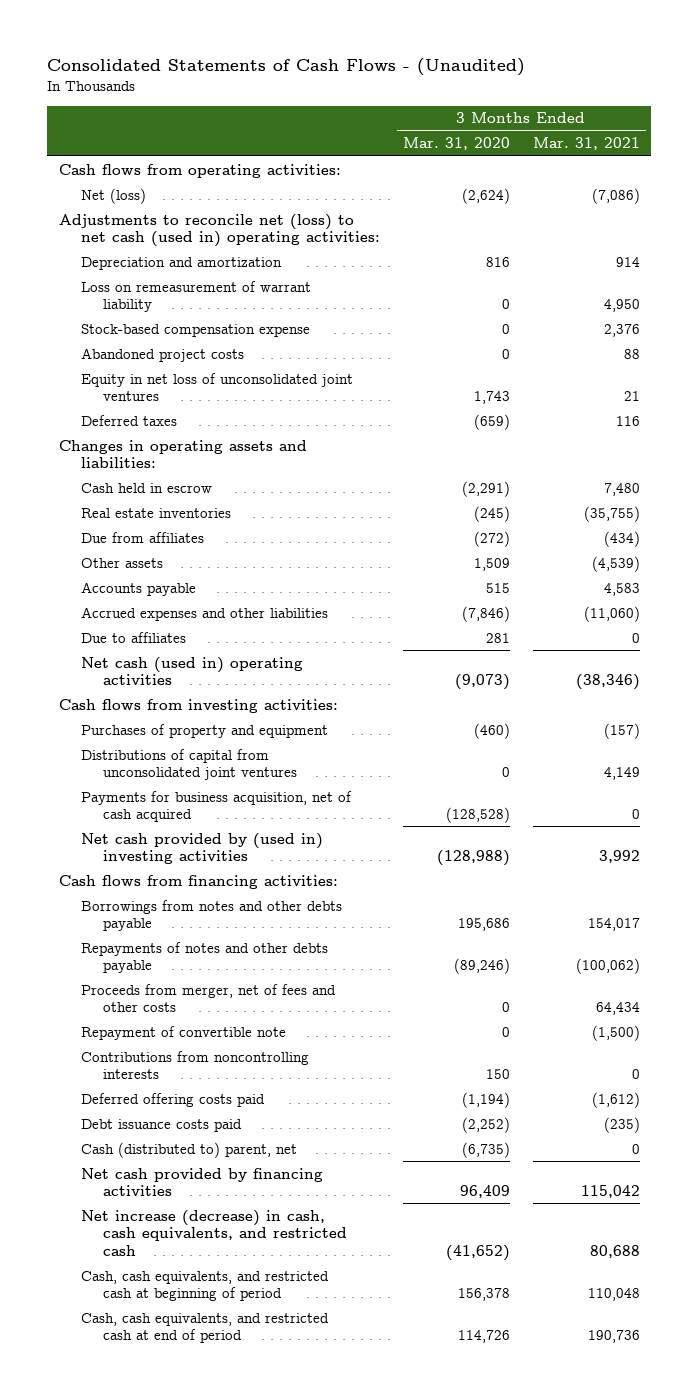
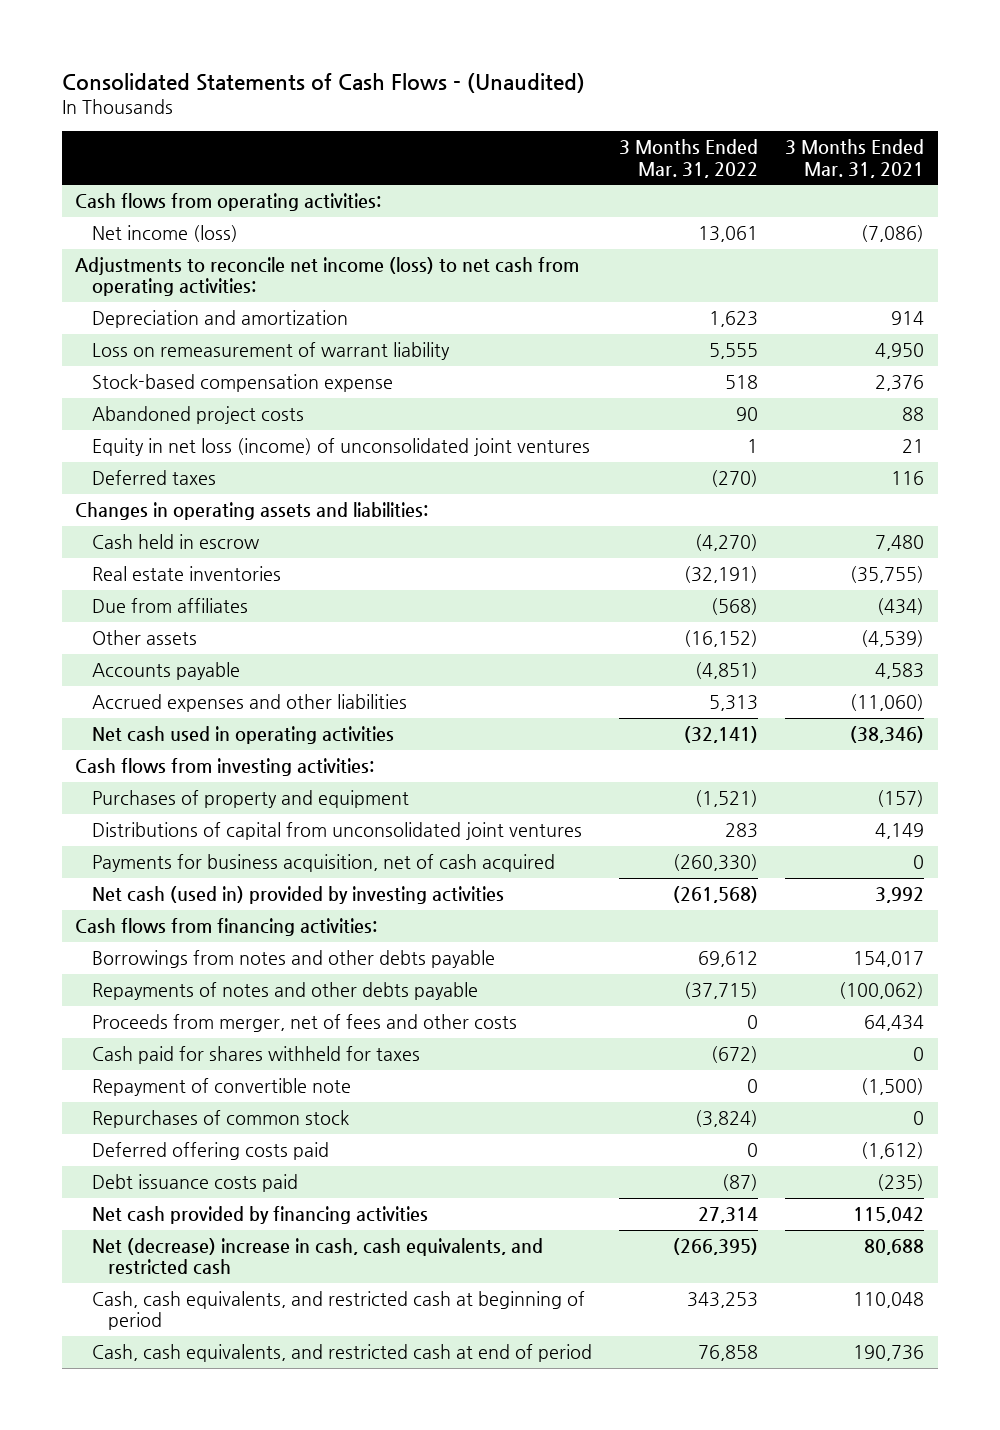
[402,137,510,151] Mar. 31, 2020 -> none
none -> [619,139,759,178] 3 Months Ended Mar. 31, 2022
[80,187,146,204] Net (loss) -> [91,225,238,243] Net income (loss)
[58,213,380,248] Adjustments to reconcile net (loss) to net cash (used in) operating activities: -> [75,257,580,297] Adjustments to reconcile net income (loss) to net cash from operating activities:
[80,372,353,402] Equity in net loss of unconsolidated joint ventures -> [91,438,590,457] Equity in net loss (income) of unconsolidated joint ventures
[80,631,186,643] Due to affiliates -> none
[80,656,303,686] Net cash (used in) operating activities -> [91,726,394,745] Net cash used in operating activities
[80,832,323,865] Net cash provided by (used in) investing activities -> [91,886,504,905] Net cash (used in) provided by investing activities
none -> [91,1046,420,1065] Cash paid for shares withheld for taxes
[80,1050,309,1080] Contributions from noncontrolling interests -> none
none -> [91,1110,349,1129] Repurchases of common stock
[80,1141,297,1158] Cash (distributed to) parent, net -> none
[80,1209,348,1256] Net increase (decrease) in cash, cash equivalents, and restricted cash -> [91,1238,543,1276] Net (decrease) increase in cash, cash equivalents, and restricted cash

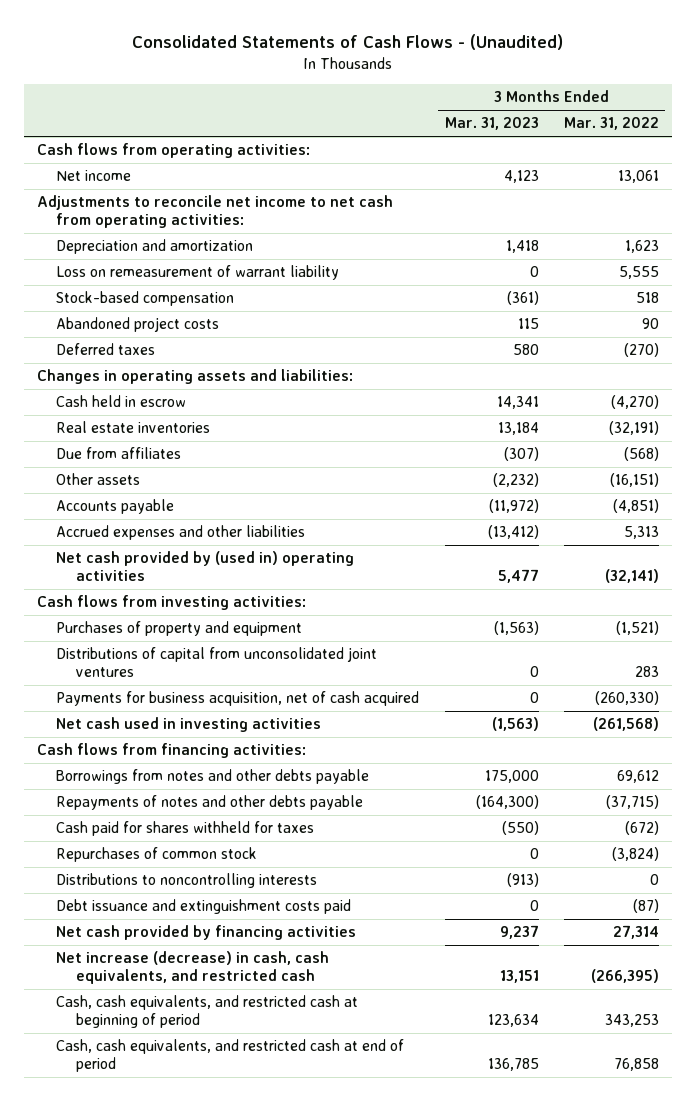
[785,139,925,178] 3 Months Ended Mar. 31, 2021 -> none
none -> [444,117,539,131] Mar. 31, 2023
[91,225,238,243] Net income (loss) -> [56,170,132,182] Net income
[75,257,580,297] Adjustments to reconcile net income (loss) to net cash from operating activities: -> [36,195,393,229] Adjustments to reconcile net income to net cash from operating activities:
[91,374,393,393] Stock-based compensation expense -> [56,291,235,307] Stock-based compensation
[91,438,590,457] Equity in net loss (income) of unconsolidated joint ventures -> none
[684,630,759,648] (16,152) -> [609,473,659,488] (16,151)
[91,726,394,745] Net cash used in operating activities -> [56,551,355,582] Net cash provided by (used in) operating activities
[91,886,504,905] Net cash (used in) provided by investing activities -> [56,717,322,733] Net cash used in investing activities
[91,1014,517,1033] Proceeds from merger, net of fees and other costs -> none
[91,1078,351,1097] Repayment of convertible note -> none
[91,1142,329,1161] Deferred offering costs paid -> none
none -> [56,873,318,889] Distributions to noncontrolling interests
[91,1174,298,1193] Debt issuance costs paid -> [56,899,352,915] Debt issuance and extinguishment costs paid
[91,1238,543,1276] Net (decrease) increase in cash, cash equivalents, and restricted cash -> [56,951,330,985] Net increase (decrease) in cash, cash equivalents, and restricted cash

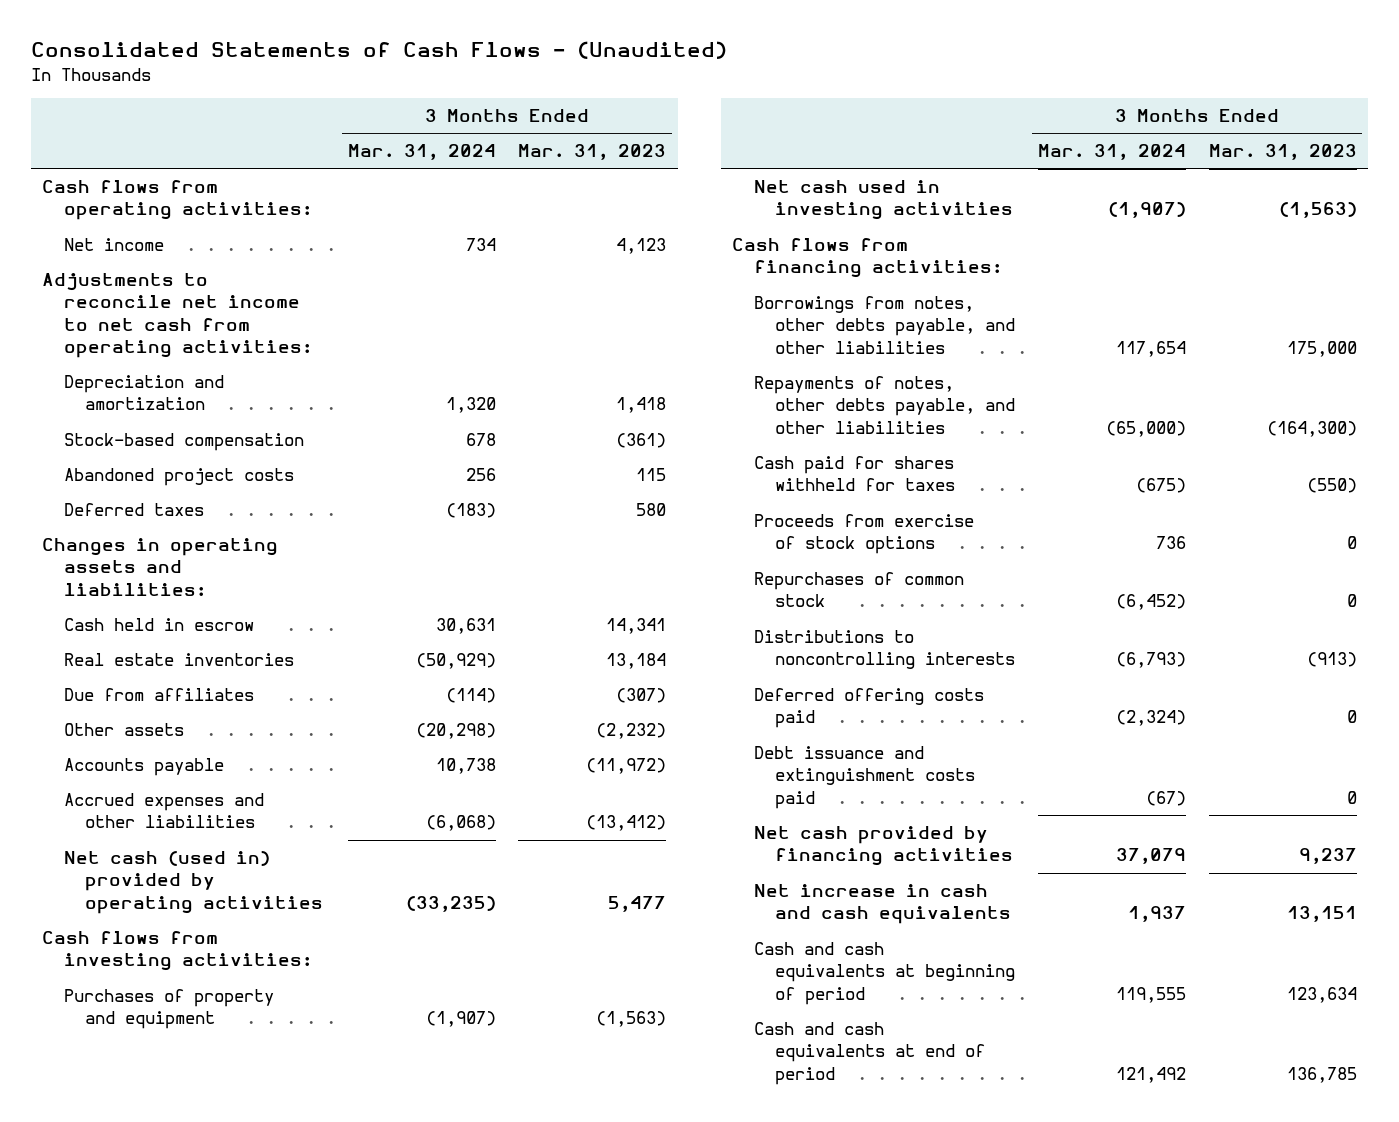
[563,117,659,131] Mar. 31, 2022 -> none
none -> [347,144,496,161] Mar. 31, 2024
[56,265,340,281] Loss on remeasurement of warrant liability -> none
[56,551,355,582] Net cash provided by (used in) operating activities -> [63,851,323,914] Net cash (used in) provided by operating activities
[56,647,378,678] Distributions of capital from unconsolidated joint ventures -> none
[56,691,420,707] Payments for business acquisition, net of cash acquired -> none
[56,769,370,785] Borrowings from notes and other debts payable -> [753,296,1016,354] Borrowings from notes, other debts payable, and other liabilities
[56,795,364,811] Repayments of notes and other debts payable -> [753,376,1016,434] Repayments of notes, other debts payable, and other liabilities
none -> [753,514,974,555] Proceeds from exercise of stock options
none -> [753,688,984,729] Deferred offering costs paid
[56,951,330,985] Net increase (decrease) in cash, cash equivalents, and restricted cash -> [753,884,1012,925] Net increase in cash and cash equivalents
[56,995,359,1029] Cash, cash equivalents, and restricted cash at beginning of period -> [753,942,1016,1005] Cash and cash equivalents at beginning of period
[56,1039,405,1073] Cash, cash equivalents, and restricted cash at end of period -> [753,1022,986,1085] Cash and cash equivalents at end of period

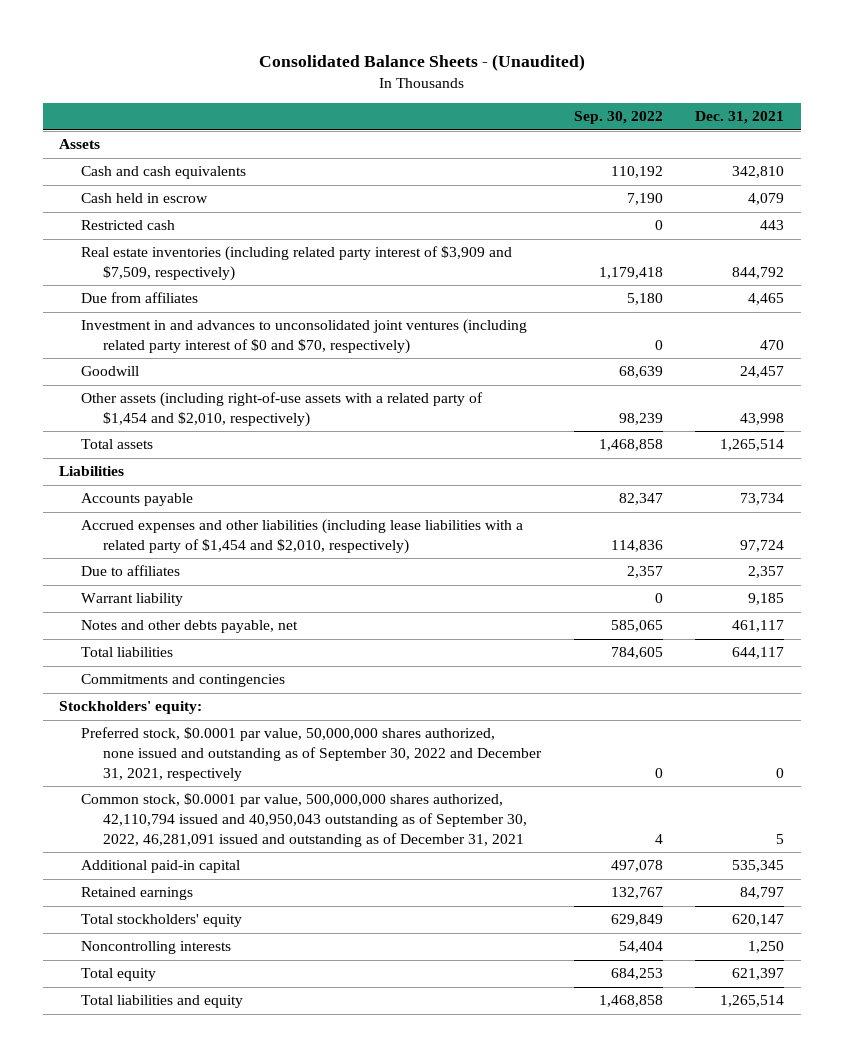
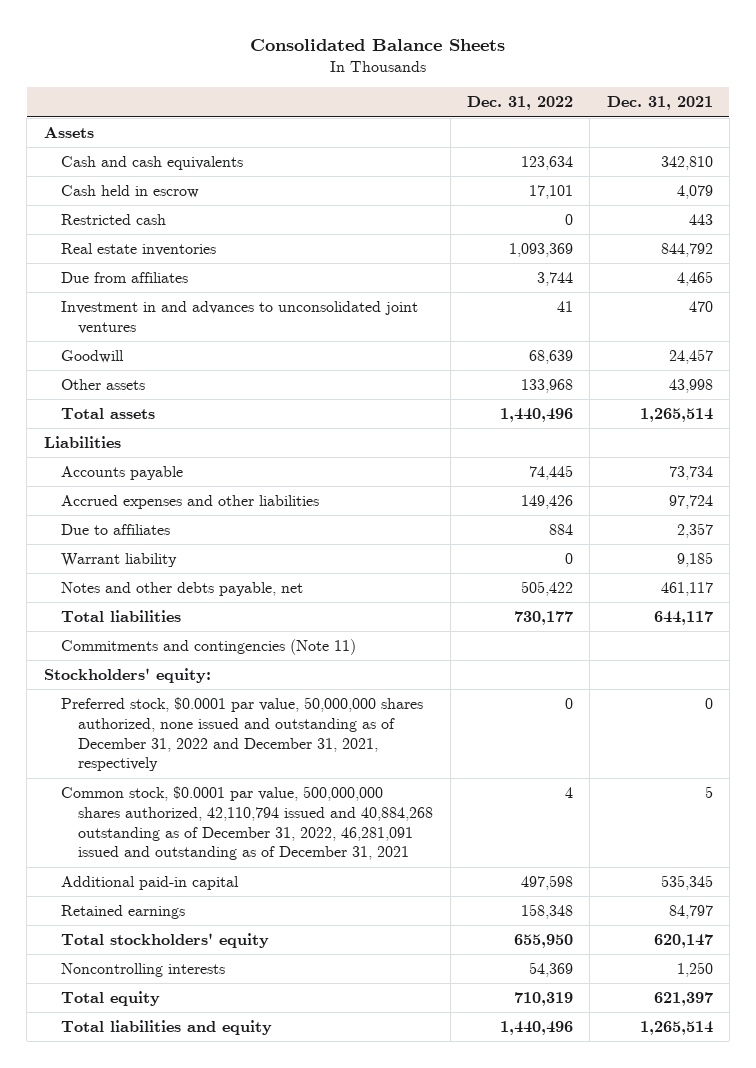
[258,53,585,71] Consolidated Balance Sheets - (Unaudited) -> [250,38,506,51] Consolidated Balance Sheets
[573,111,663,125] Sep. 30, 2022 -> none
none -> [466,96,573,111] Dec. 31, 2022
[81,246,513,281] Real estate inventories (including related party interest of $3,909 and $7,509, respectively) -> [61,243,217,257] Real estate inventories
[81,319,528,354] Investment in and advances to unconsolidated joint ventures (including related party interest of $0 and $70, respectively) -> [61,301,419,334] Investment in and advances to unconsolidated joint ventures
[81,392,484,427] Other assets (including right-of-use assets with a related party of $1,454 and $2,010, respectively) -> [61,379,146,391] Other assets
[81,519,524,554] Accrued expenses and other liabilities (including lease liabilities with a related party of $1,454 and $2,010, respectively) -> [61,495,320,510] Accrued expenses and other liabilities
[81,674,286,688] Commitments and contingencies -> [61,639,357,656] Commitments and contingencies (Note 11)
[81,727,543,781] Preferred stock, $0.0001 par value, 50,000,000 shares authorized, none issued and outstanding as of September 30, 2022 and December 31, 2021, respectively -> [61,697,424,772] Preferred stock, $0.0001 par value, 50,000,000 shares authorized, none issued and outstanding as of December 31, 2022 and December 31, 2021, respectively
[81,793,528,847] Common stock, $0.0001 par value, 500,000,000 shares authorized, 42,110,794 issued and 40,950,043 outstanding as of September 30, 2022, 46,281,091 issued and outstanding as of December 31, 2021 -> [61,786,434,861] Common stock, $0.0001 par value, 500,000,000 shares authorized, 42,110,794 issued and 40,884,268 outstanding as of December 31, 2022, 46,281,091 issued and outstanding as of December 31, 2021

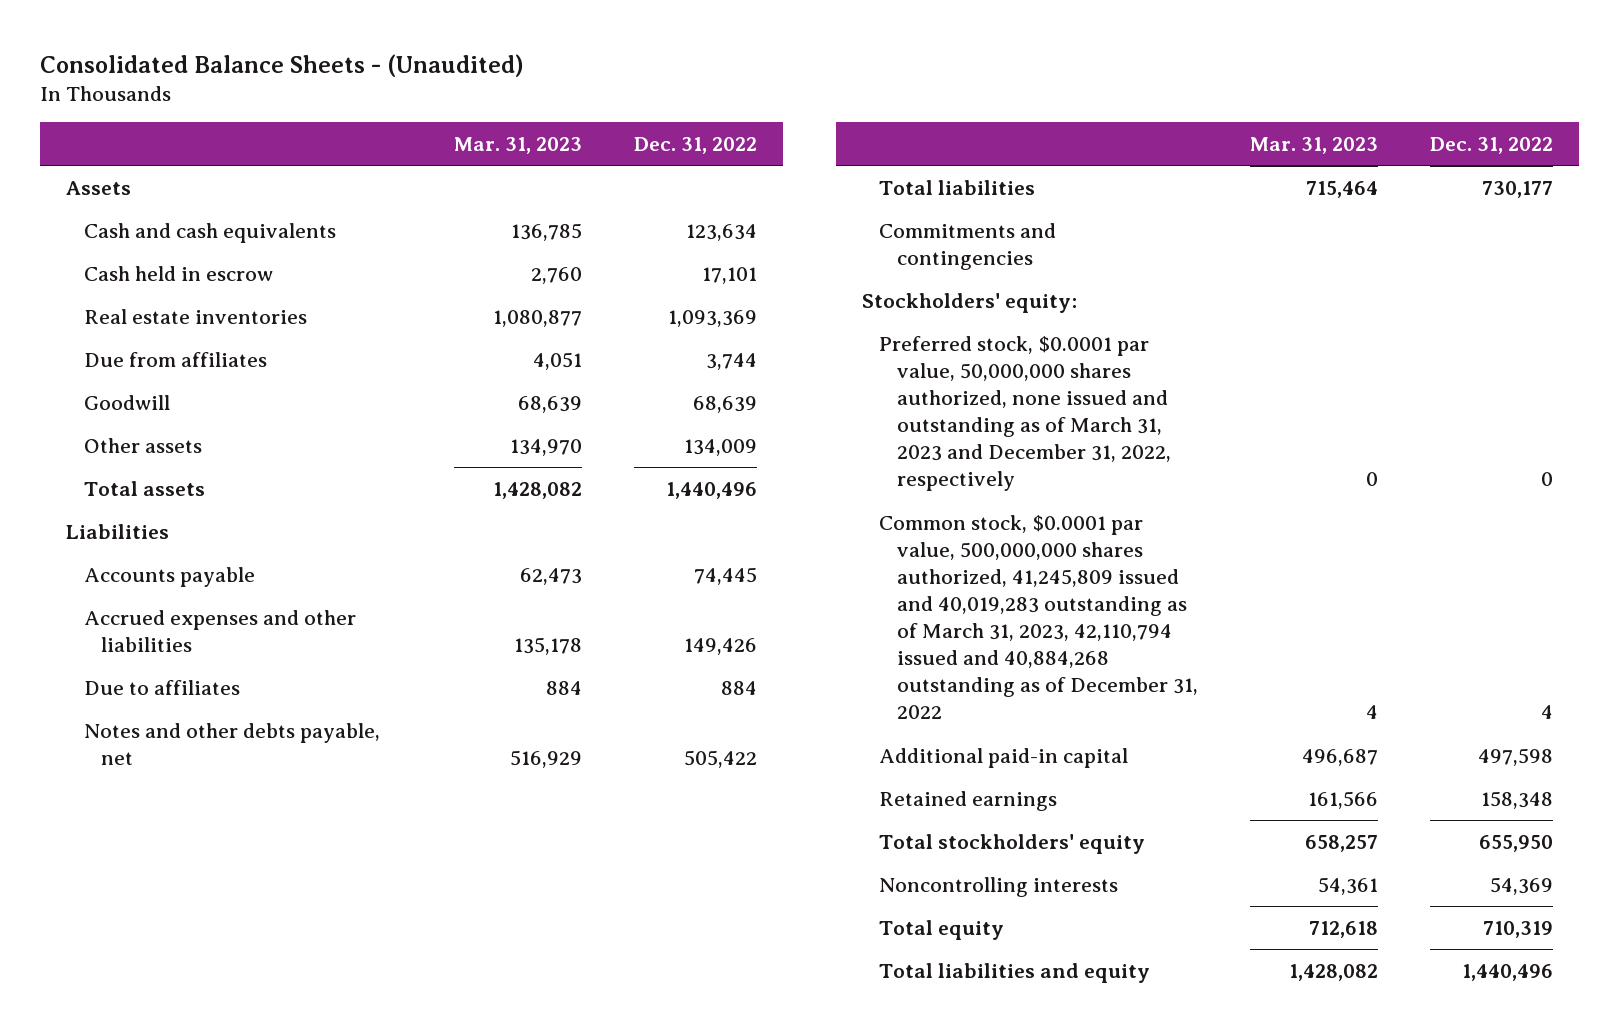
[250,38,506,51] Consolidated Balance Sheets -> [40,53,525,77] Consolidated Balance Sheets - (Unaudited)
[606,96,713,111] Dec. 31, 2021 -> none
none -> [454,136,583,154] Mar. 31, 2023
[61,214,167,226] Restricted cash -> none
[61,301,419,334] Investment in and advances to unconsolidated joint ventures -> none
[520,379,573,394] 133,968 -> [684,438,758,456] 134,009
[61,553,178,568] Warrant liability -> none
[61,639,357,656] Commitments and contingencies (Note 11) -> [879,222,1057,270] Commitments and contingencies
[61,697,424,772] Preferred stock, $0.0001 par value, 50,000,000 shares authorized, none issued and outstanding as of December 31, 2022 and December 31, 2021, respectively -> [879,335,1171,492] Preferred stock, $0.0001 par value, 50,000,000 shares authorized, none issued and outstanding as of March 31, 2023 and December 31, 2022, respectively
[61,786,434,861] Common stock, $0.0001 par value, 500,000,000 shares authorized, 42,110,794 issued and 40,884,268 outstanding as of December 31, 2022, 46,281,091 issued and outstanding as of December 31, 2021 -> [879,514,1198,720] Common stock, $0.0001 par value, 500,000,000 shares authorized, 41,245,809 issued and 40,019,283 outstanding as of March 31, 2023, 42,110,794 issued and 40,884,268 outstanding as of December 31, 2022

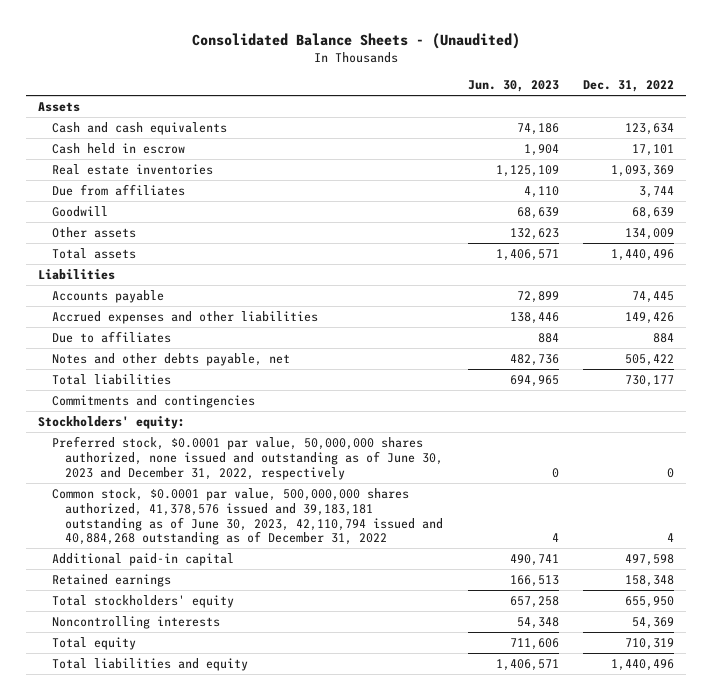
[454,136,583,154] Mar. 31, 2023 -> none
none -> [467,80,559,93] Jun. 30, 2023
[879,335,1171,492] Preferred stock, $0.0001 par value, 50,000,000 shares authorized, none issued and outstanding as of March 31, 2023 and December 31, 2022, respectively -> [51,435,444,480] Preferred stock, $0.0001 par value, 50,000,000 shares authorized, none issued and outstanding as of June 30, 2023 and December 31, 2022, respectively
[879,514,1198,720] Common stock, $0.0001 par value, 500,000,000 shares authorized, 41,245,809 issued and 40,019,283 outstanding as of March 31, 2023, 42,110,794 issued and 40,884,268 outstanding as of December 31, 2022 -> [51,487,444,546] Common stock, $0.0001 par value, 500,000,000 shares authorized, 41,378,576 issued and 39,183,181 outstanding as of June 30, 2023, 42,110,794 issued and 40,884,268 outstanding as of December 31, 2022

